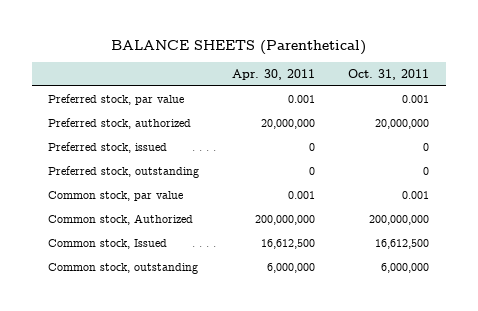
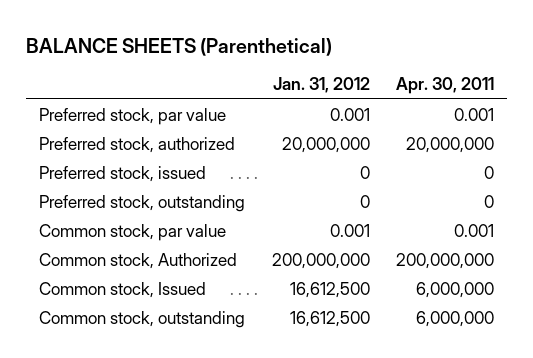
[348,68,430,80] Oct. 31, 2011 -> none
none -> [272,77,370,94] Jan. 31, 2012
[261,238,316,249] 16,612,500 -> [415,281,494,298] 6,000,000

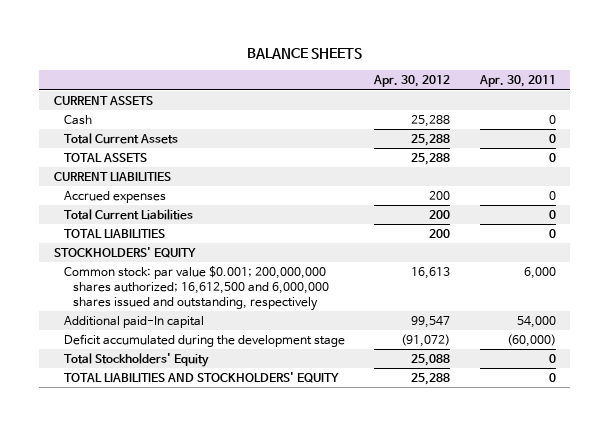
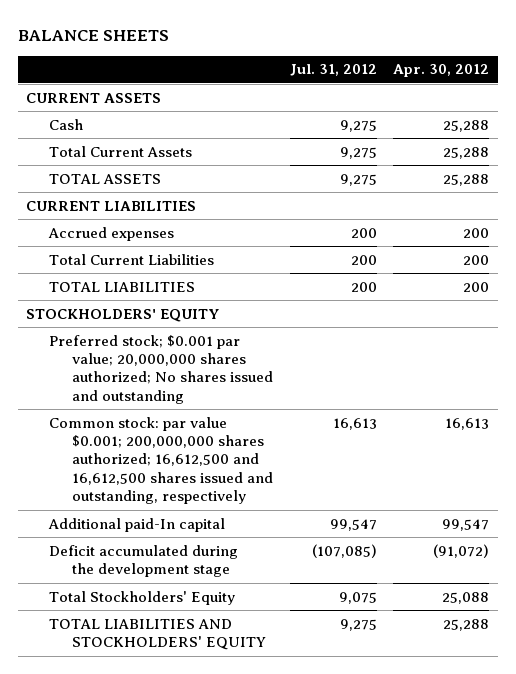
[478,75,556,88] Apr. 30, 2011 -> none
none -> [289,64,377,77] Jul. 31, 2012
none -> [48,334,273,404] Preferred stock; $0.001 par value; 20,000,000 shares authorized; No shares issued and outstanding
[63,266,330,311] Common stock: par value $0.001; 200,000,000 shares authorized; 16,612,500 and 6,000,000 shares issued and outstanding, respectively -> [48,416,273,505] Common stock: par value $0.001; 200,000,000 shares authorized; 16,612,500 and 16,612,500 shares issued and outstanding, respectively

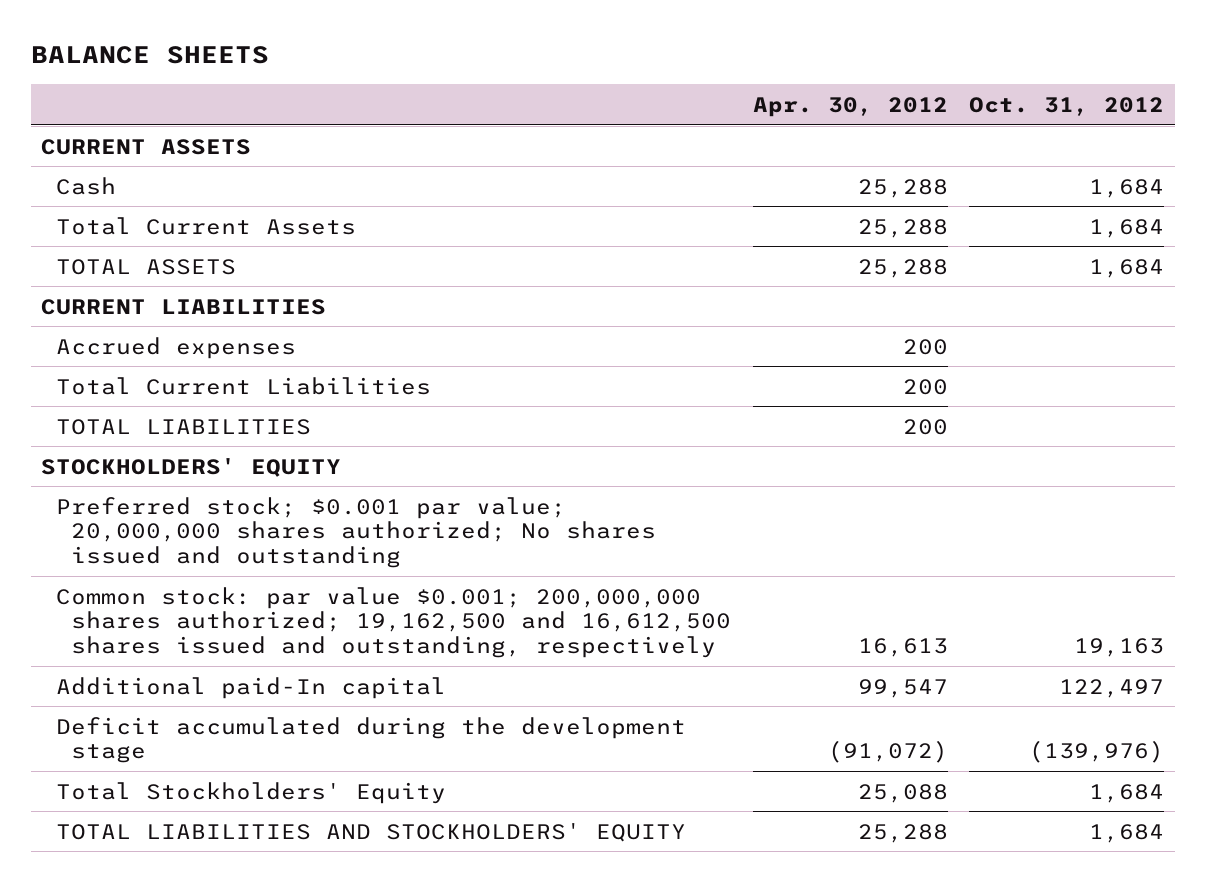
[289,64,377,77] Jul. 31, 2012 -> none
none -> [969,97,1165,117] Oct. 31, 2012
[48,416,273,505] Common stock: par value $0.001; 200,000,000 shares authorized; 16,612,500 and 16,612,500 shares issued and outstanding, respectively -> [56,586,732,659] Common stock: par value $0.001; 200,000,000 shares authorized; 19,162,500 and 16,612,500 shares issued and outstanding, respectively

